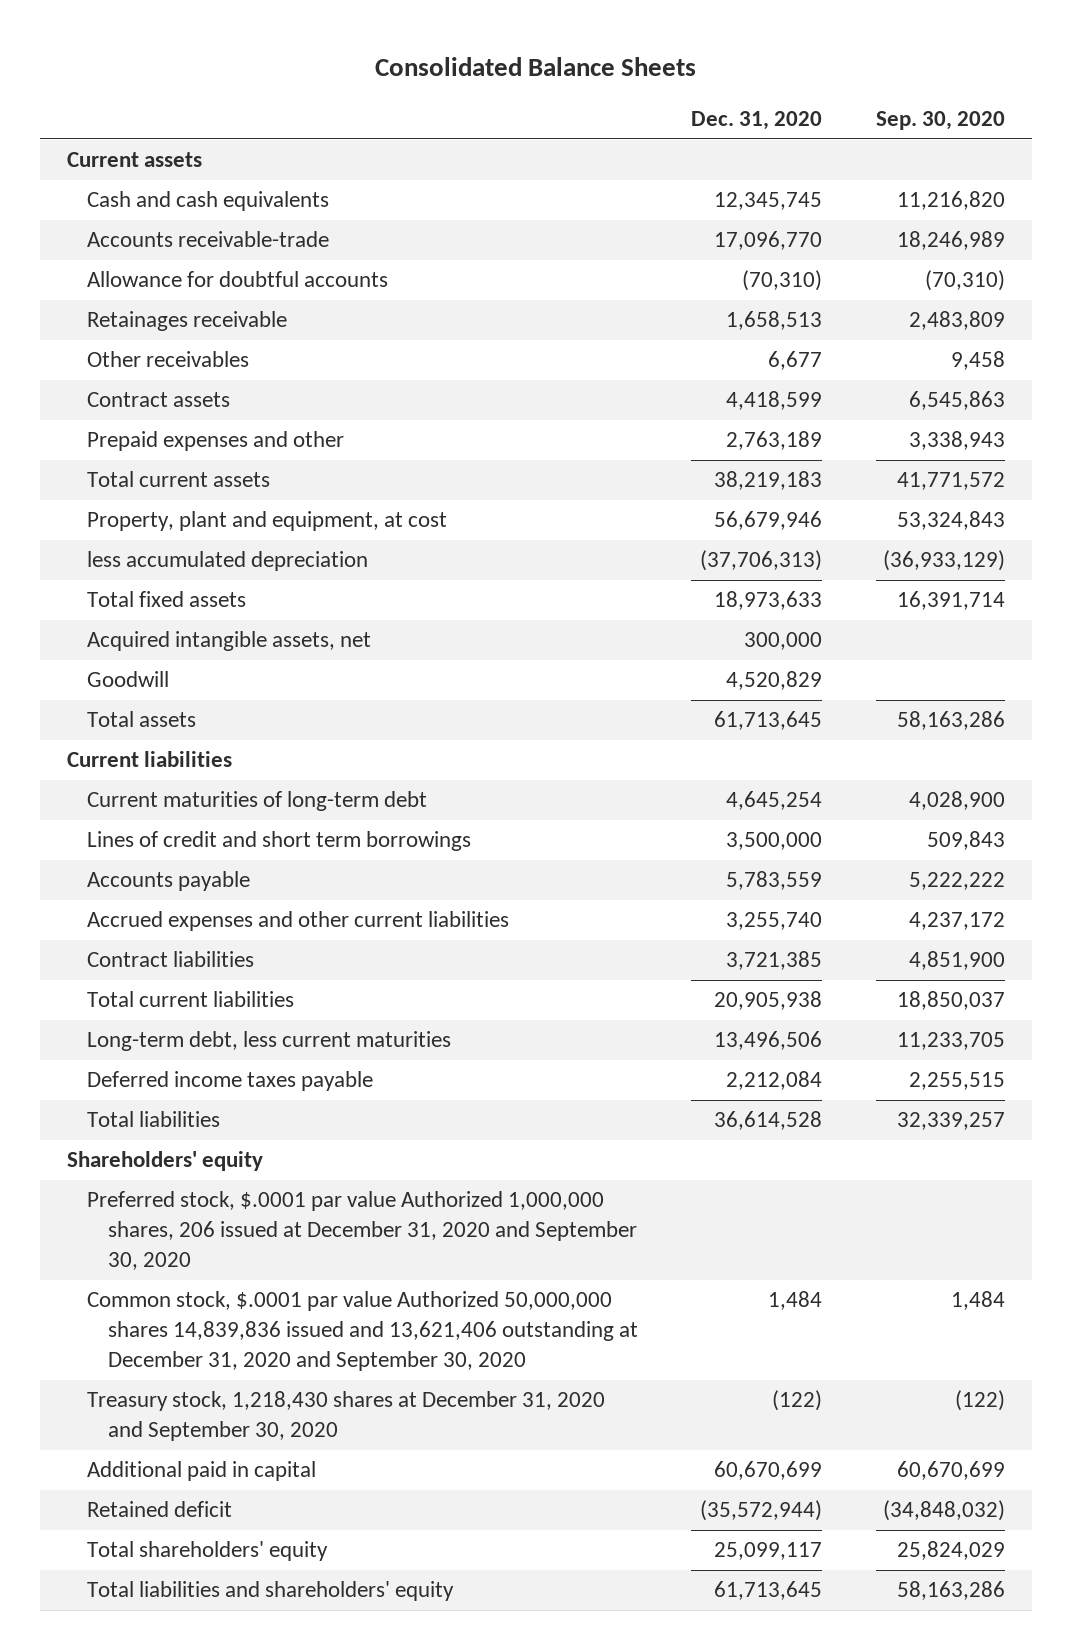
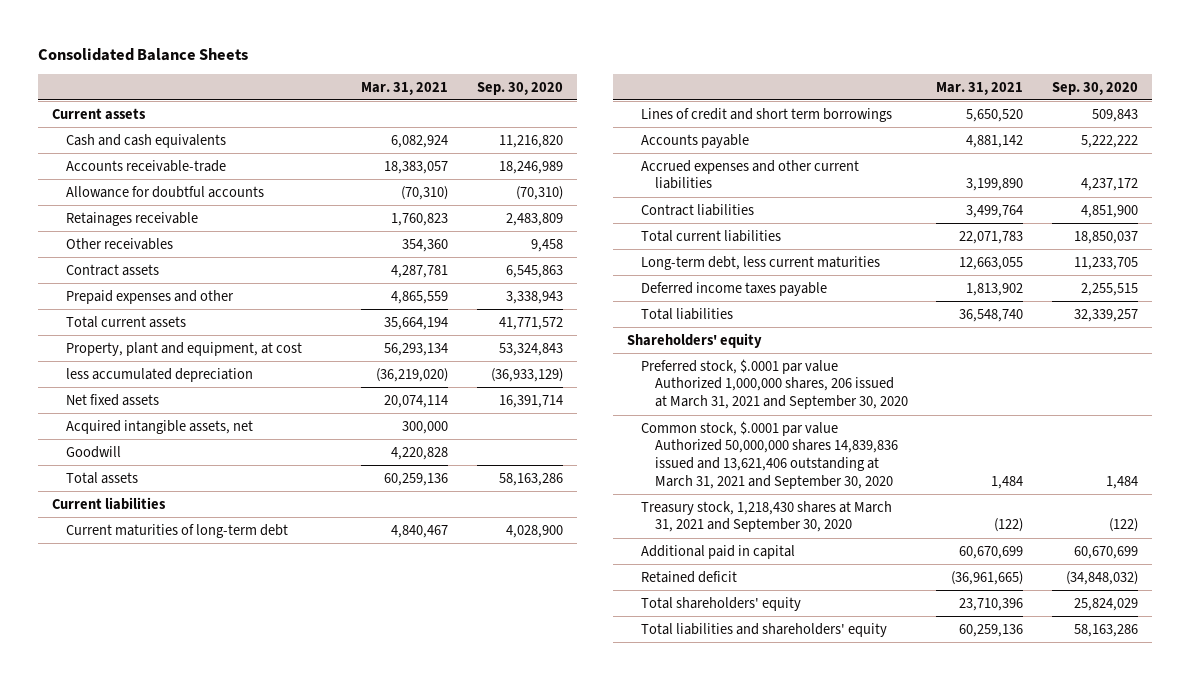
[691,111,823,131] Dec. 31, 2020 -> none
none -> [361,81,449,95] Mar. 31, 2021
[87,591,247,608] Total fixed assets -> [65,393,159,406] Net fixed assets
[87,1191,637,1271] Preferred stock, $.0001 par value Authorized 1,000,000 shares, 206 issued at December 31, 2020 and September 30, 2020 -> [640,358,909,410] Preferred stock, $.0001 par value Authorized 1,000,000 shares, 206 issued at March 31, 2021 and September 30, 2020
[87,1291,638,1372] Common stock, $.0001 par value Authorized 50,000,000 shares 14,839,836 issued and 13,621,406 outstanding at December 31, 2020 and September 30, 2020 -> [640,420,899,490] Common stock, $.0001 par value Authorized 50,000,000 shares 14,839,836 issued and 13,621,406 outstanding at March 31, 2021 and September 30, 2020
[87,1391,606,1442] Treasury stock, 1,218,430 shares at December 31, 2020 and September 30, 2020 -> [640,500,892,533] Treasury stock, 1,218,430 shares at March 31, 2021 and September 30, 2020

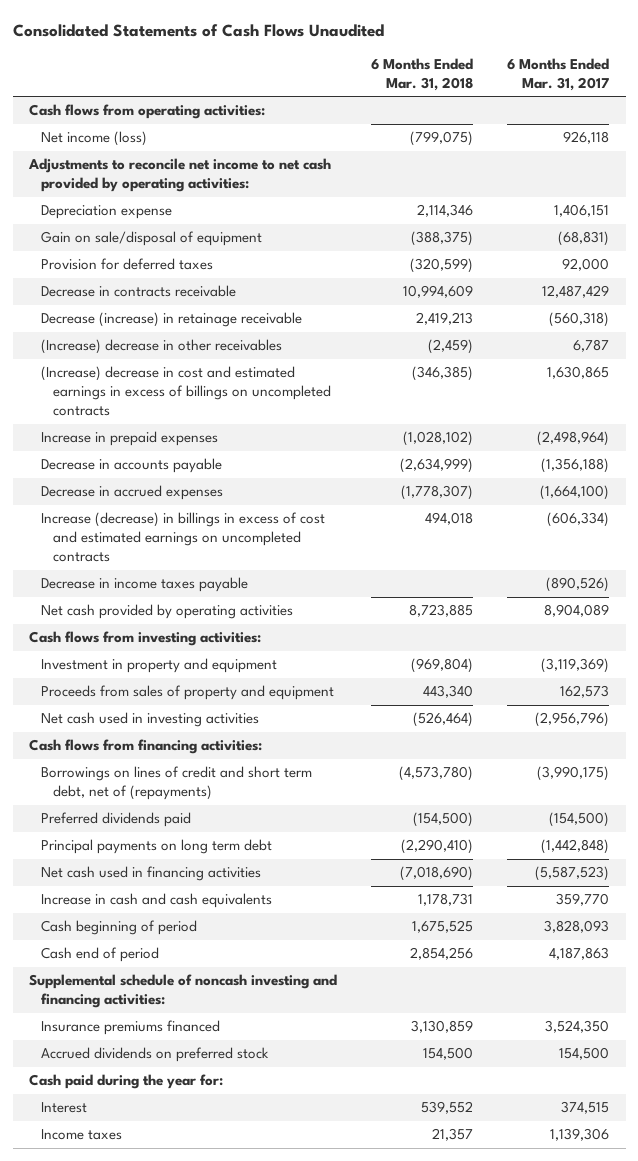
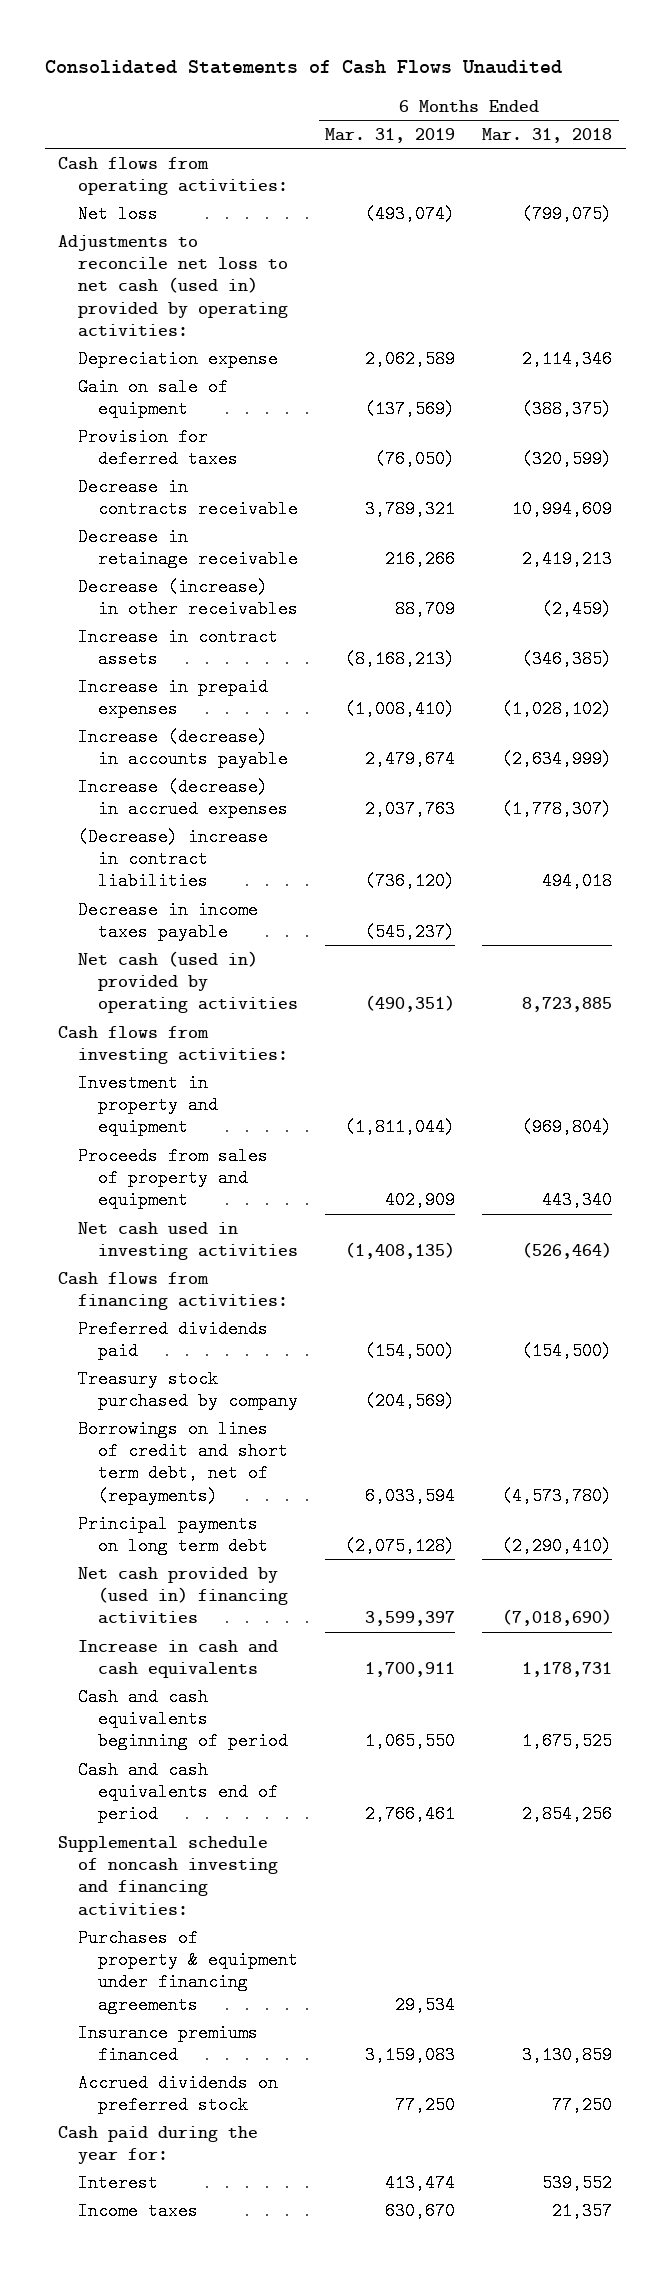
[506,57,609,91] 6 Months Ended Mar. 31, 2017 -> none
none -> [325,127,456,143] Mar. 31, 2019
[41,131,148,147] Net income (loss) -> [78,204,159,223] Net loss
[28,158,332,193] Adjustments to reconcile net income to net cash provided by operating activities: -> [58,234,289,337] Adjustments to reconcile net loss to net cash (used in) provided by operating activities:
[41,231,263,247] Gain on sale/disposal of equipment -> [78,377,229,419] Gain on sale of equipment
[41,312,303,328] Decrease (increase) in retainage receivable -> [78,527,299,569] Decrease in retainage receivable
[41,339,283,355] (Increase) decrease in other receivables -> [78,577,299,619] Decrease (increase) in other receivables
[41,366,332,417] (Increase) decrease in cost and estimated earnings in excess of billings on uncompleted contracts -> [78,627,279,669] Increase in contract assets
[41,458,223,474] Decrease in accounts payable -> [78,727,289,769] Increase (decrease) in accounts payable
[41,485,224,501] Decrease in accrued expenses -> [78,777,289,819] Increase (decrease) in accrued expenses
[41,512,326,563] Increase (decrease) in billings in excess of cost and estimated earnings on uncompleted contracts -> [78,827,269,891] (Decrease) increase in contract liabilities
[41,604,294,620] Net cash provided by operating activities -> [78,950,299,1014] Net cash (used in) provided by operating activities
none -> [78,1369,299,1411] Treasury stock purchased by company
[41,766,313,801] Borrowings on lines of credit and short term debt, net of (repayments) -> [78,1419,289,1505] Borrowings on lines of credit and short term debt, net of (repayments)
[41,866,262,882] Net cash used in financing activities -> [78,1566,289,1625] Net cash provided by (used in) financing activities
[41,920,198,936] Cash beginning of period -> [78,1687,289,1751] Cash and cash equivalents beginning of period
[41,947,160,963] Cash end of period -> [78,1760,279,1824] Cash and cash equivalents end of period
none -> [78,1928,299,2014] Purchases of property & equipment under financing agreements
[423,1047,474,1061] 154,500 -> [552,2096,613,2115] 77,250

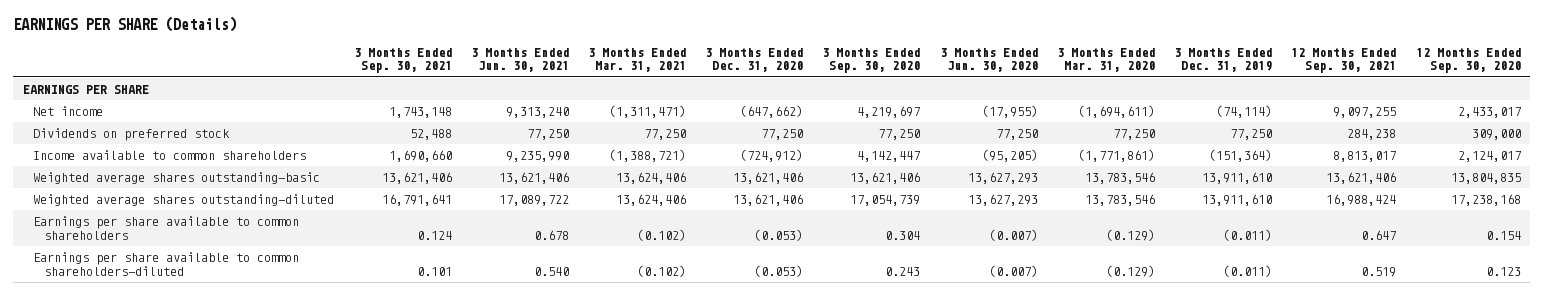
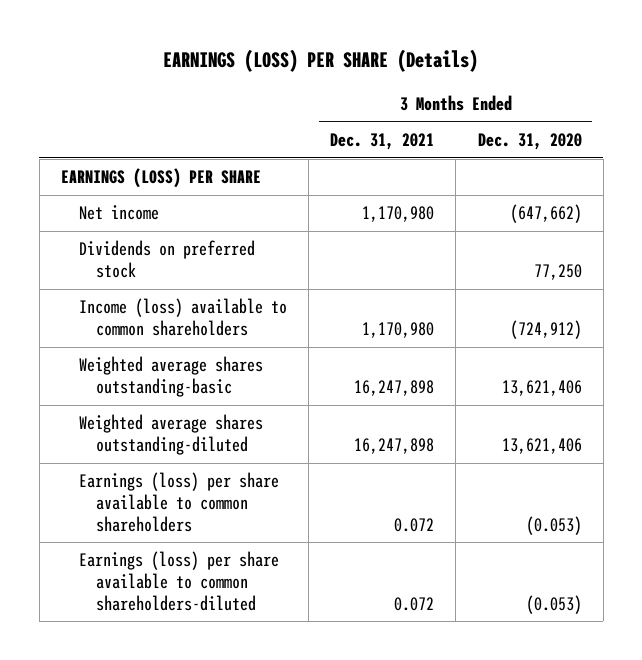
[13,15,238,32] EARNINGS PER SHARE (Details) -> [163,49,479,73] EARNINGS (LOSS) PER SHARE (Details)
[353,47,452,74] 3 Months Ended Sep. 30, 2021 -> none
[470,47,569,73] 3 Months Ended Jun. 30, 2021 -> none
[588,47,687,73] 3 Months Ended Mar. 31, 2021 -> none
[822,47,921,74] 3 Months Ended Sep. 30, 2020 -> none
[939,47,1038,73] 3 Months Ended Jun. 30, 2020 -> none
[1056,47,1155,73] 3 Months Ended Mar. 31, 2020 -> none
[1174,47,1273,73] 3 Months Ended Dec. 31, 2019 -> none
[1291,47,1397,74] 12 Months Ended Sep. 30, 2021 -> none
[1415,47,1521,74] 12 Months Ended Sep. 30, 2020 -> none
none -> [330,132,435,150] Dec. 31, 2021
[22,84,149,94] EARNINGS PER SHARE -> [60,168,261,189] EARNINGS (LOSS) PER SHARE
[33,149,307,160] Income available to common shareholders -> [78,298,287,337] Income (loss) available to common shareholders
[33,215,300,240] Earnings per share available to common shareholders -> [78,472,279,532] Earnings (loss) per share available to common shareholders
[33,251,300,276] Earnings per share available to common shareholders-diluted -> [78,551,279,611] Earnings (loss) per share available to common shareholders-diluted

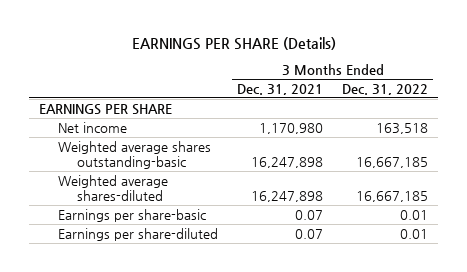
[163,49,479,73] EARNINGS (LOSS) PER SHARE (Details) -> [131,37,336,51] EARNINGS PER SHARE (Details)
[477,132,582,150] Dec. 31, 2020 -> none
none -> [342,83,429,95] Dec. 31, 2022
[60,168,261,189] EARNINGS (LOSS) PER SHARE -> [38,103,172,115] EARNINGS PER SHARE
[78,240,255,279] Dividends on preferred stock -> none
[78,298,287,337] Income (loss) available to common shareholders -> none
[78,414,263,456] Weighted average shares outstanding-diluted -> [57,174,168,201] Weighted average shares-diluted
[78,472,279,532] Earnings (loss) per share available to common shareholders -> [57,208,206,222] Earnings per share-basic
[394,517,435,532] 0.072 -> [295,209,324,220] 0.07
[78,551,279,611] Earnings (loss) per share available to common shareholders-diluted -> [57,227,218,241] Earnings per share-diluted
[394,596,435,611] 0.072 -> [295,228,324,239] 0.07

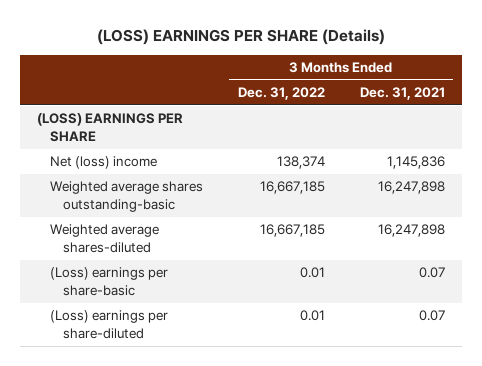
[131,37,336,51] EARNINGS PER SHARE (Details) -> [96,29,385,46] (LOSS) EARNINGS PER SHARE (Details)
[38,103,172,115] EARNINGS PER SHARE -> [37,113,184,142] (LOSS) EARNINGS PER SHARE
[57,121,127,133] Net income -> [50,156,158,170] Net (loss) income
[259,122,324,134] 1,170,980 -> [386,156,445,170] 1,145,836
[376,122,429,134] 163,518 -> [276,156,325,170] 138,374
[57,208,206,222] Earnings per share-basic -> [50,267,169,296] (Loss) earnings per share-basic
[57,227,218,241] Earnings per share-diluted -> [50,310,169,339] (Loss) earnings per share-diluted

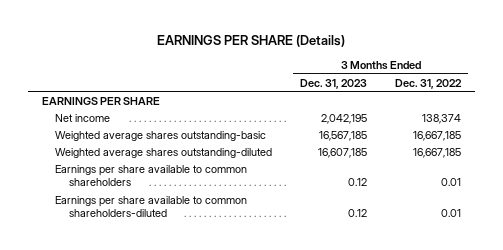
[96,29,385,46] (LOSS) EARNINGS PER SHARE (Details) -> [157,35,346,48] EARNINGS PER SHARE (Details)
[359,87,445,101] Dec. 31, 2021 -> none
none -> [300,78,368,89] Dec. 31, 2023
[37,113,184,142] (LOSS) EARNINGS PER SHARE -> [41,96,160,105] EARNINGS PER SHARE
[50,156,158,170] Net (loss) income -> [55,113,111,122] Net income
[50,224,160,253] Weighted average shares-diluted -> [55,147,273,158] Weighted average shares outstanding-diluted
[50,267,169,296] (Loss) earnings per share-basic -> [55,164,248,187] Earnings per share available to common shareholders
[50,310,169,339] (Loss) earnings per share-diluted -> [55,195,248,218] Earnings per share available to common shareholders-diluted

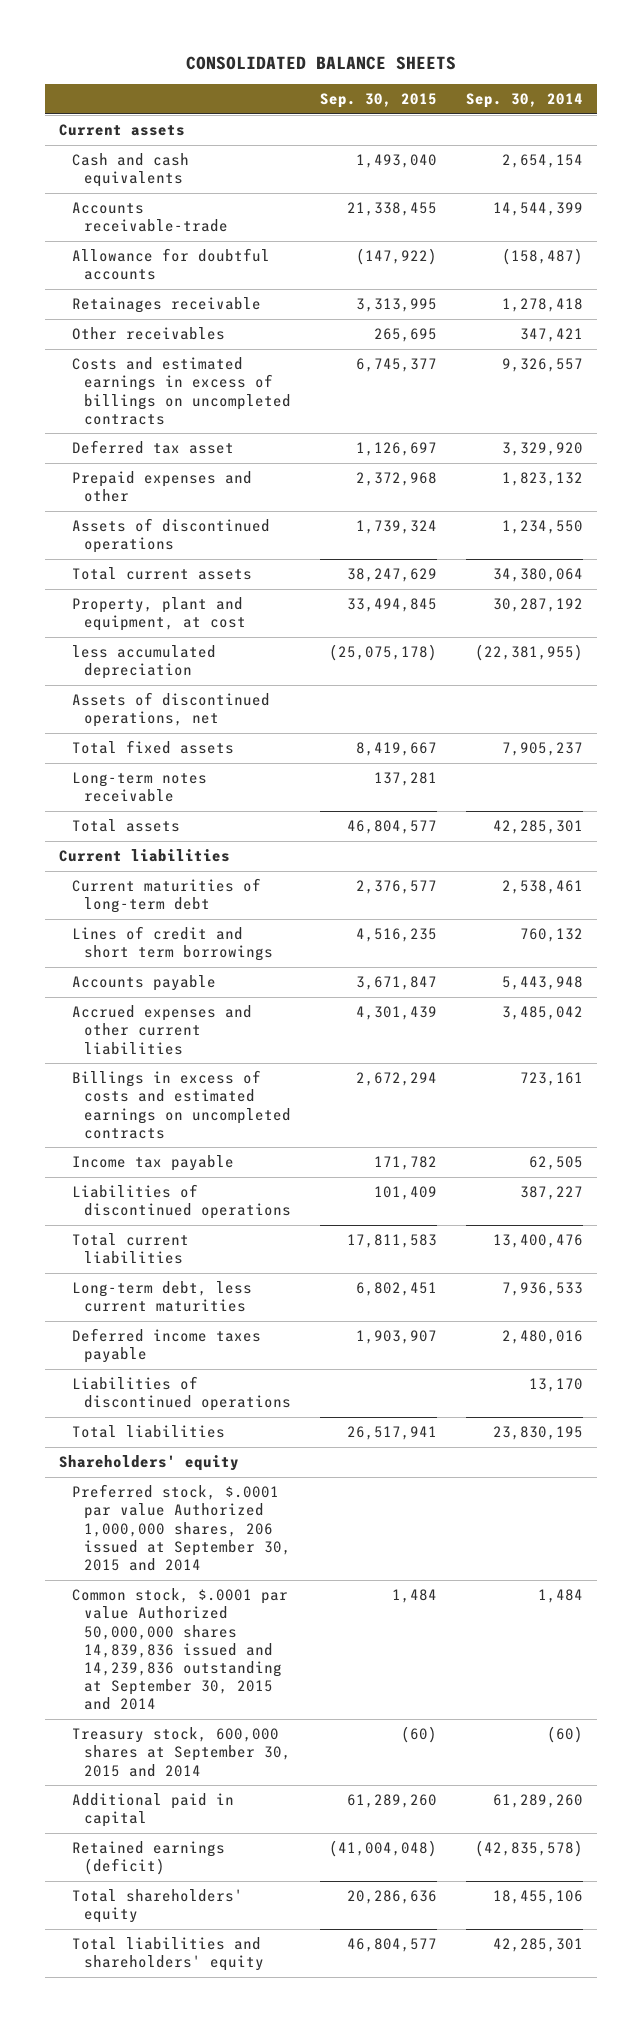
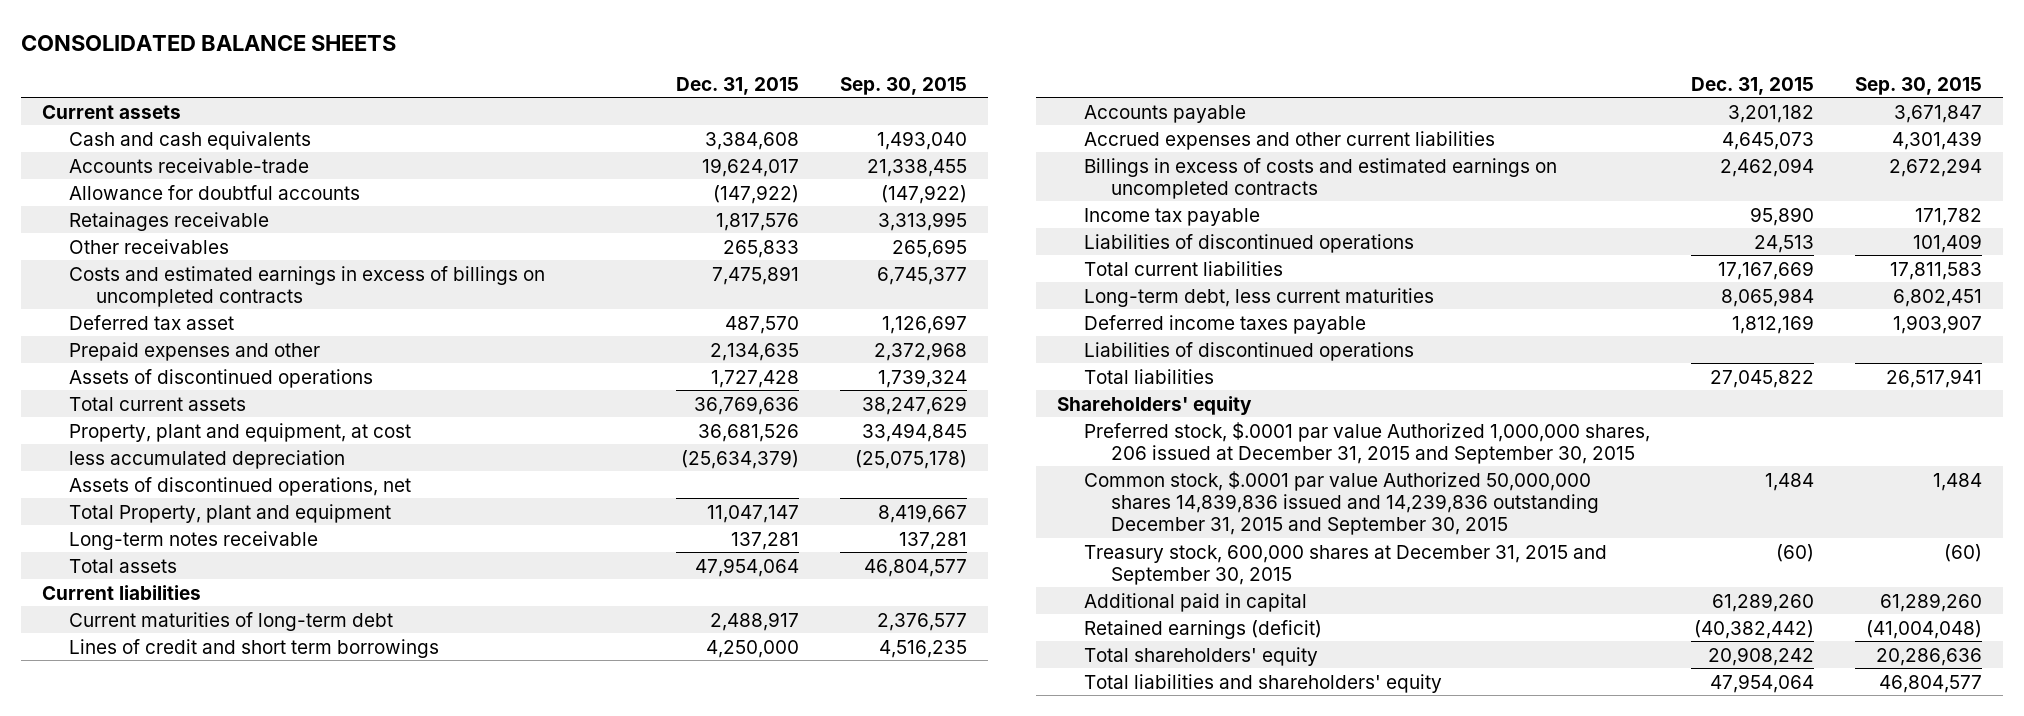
[465,93,583,109] Sep. 30, 2014 -> none
none -> [676,76,800,95] Dec. 31, 2015
[71,740,234,755] Total fixed assets -> [69,503,392,523] Total Property, plant and equipment
[71,1484,291,1571] Preferred stock, $.0001 par value Authorized 1,000,000 shares, 206 issued at September 30, 2015 and 2014 -> [1083,421,1650,464] Preferred stock, $.0001 par value Authorized 1,000,000 shares, 206 issued at December 31, 2015 and September 30, 2015
[71,1588,288,1711] Common stock, $.0001 par value Authorized 50,000,000 shares 14,839,836 issued and 14,239,836 outstanding at September 30, 2015 and 2014 -> [1083,470,1600,536] Common stock, $.0001 par value Authorized 50,000,000 shares 14,839,836 issued and 14,239,836 outstanding December 31, 2015 and September 30, 2015
[71,1727,291,1777] Treasury stock, 600,000 shares at September 30, 2015 and 2014 -> [1083,544,1607,585] Treasury stock, 600,000 shares at December 31, 2015 and September 30, 2015

